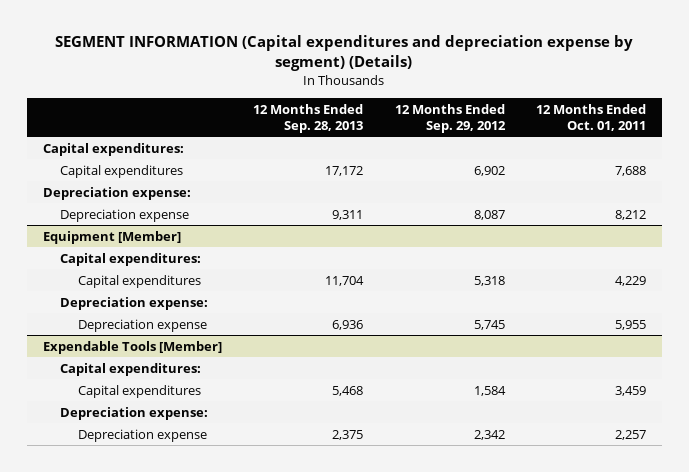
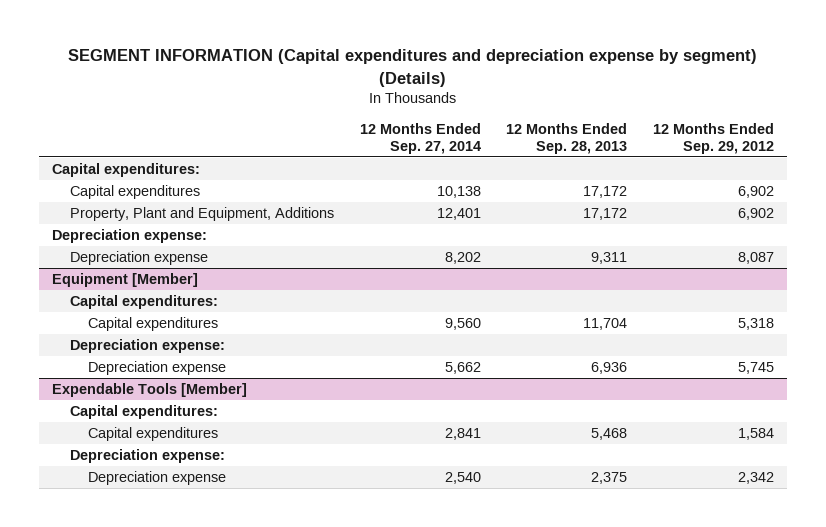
[536,103,647,131] 12 Months Ended Oct. 01, 2011 -> none
none -> [359,122,481,154] 12 Months Ended Sep. 27, 2014
none -> [69,206,334,221] Property, Plant and Equipment, Additions

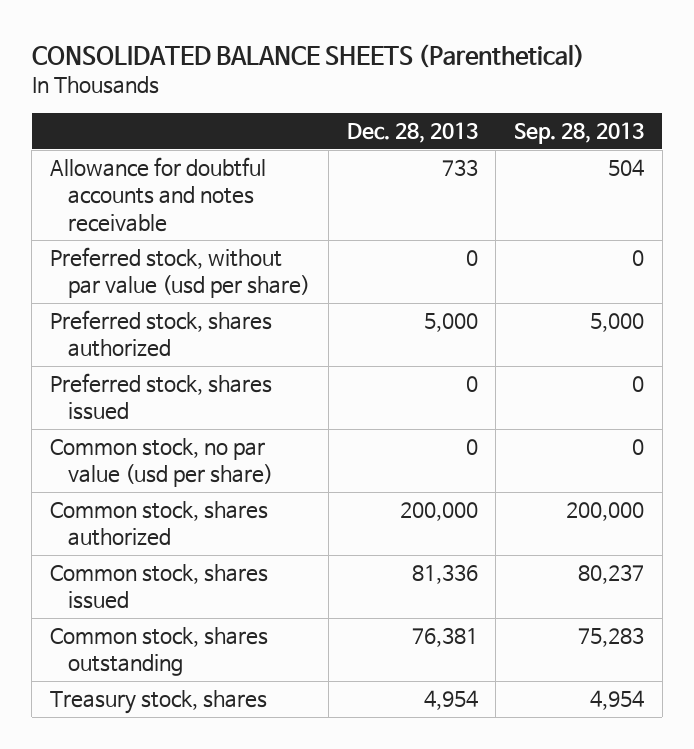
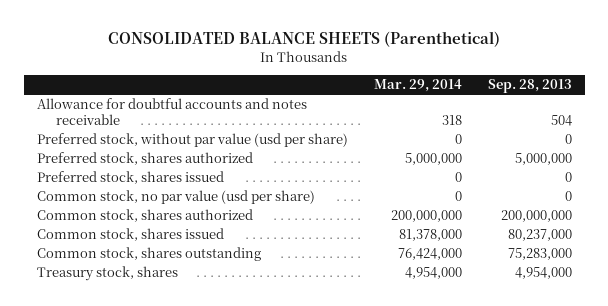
[346,122,478,144] Dec. 28, 2013 -> none
none -> [373,79,462,93] Mar. 29, 2014
[590,313,645,333] 5,000 -> [514,153,572,166] 5,000,000
[566,502,645,522] 200,000 -> [500,210,572,223] 200,000,000
[578,564,645,585] 80,237 -> [507,229,572,242] 80,237,000
[578,627,645,648] 75,283 -> [507,248,572,261] 75,283,000
[590,690,645,711] 4,954 -> [514,267,572,280] 4,954,000

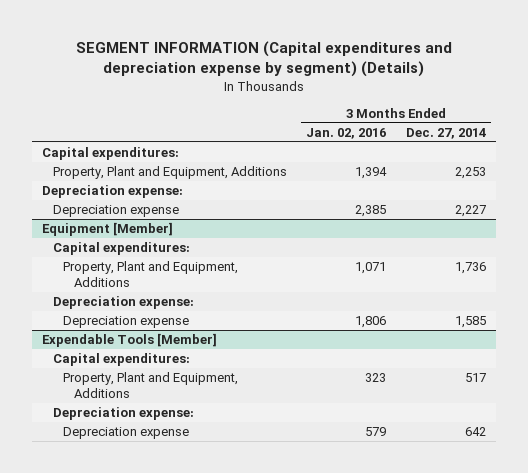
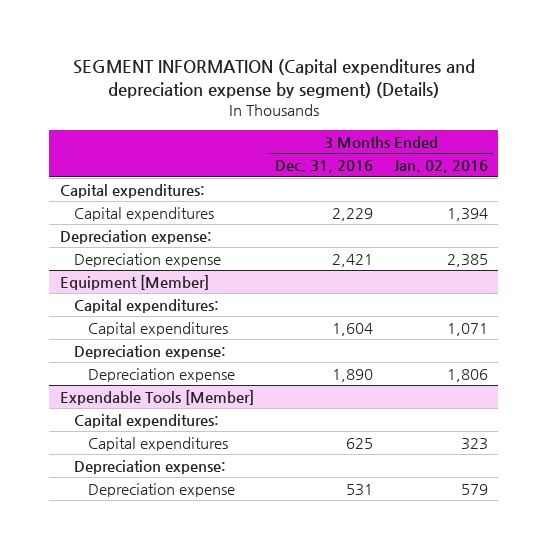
[406,127,487,139] Dec. 27, 2014 -> none
none -> [274,160,373,174] Dec. 31, 2016
[52,166,287,180] Property, Plant and Equipment, Additions -> [73,206,214,221] Capital expenditures
[63,261,239,287] Property, Plant and Equipment, Additions -> [88,321,229,336] Capital expenditures
[63,372,239,398] Property, Plant and Equipment, Additions -> [88,436,229,451] Capital expenditures

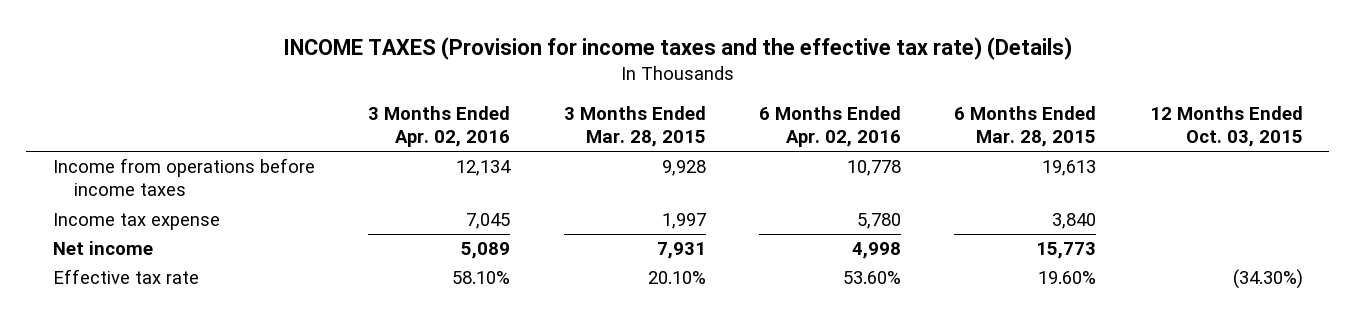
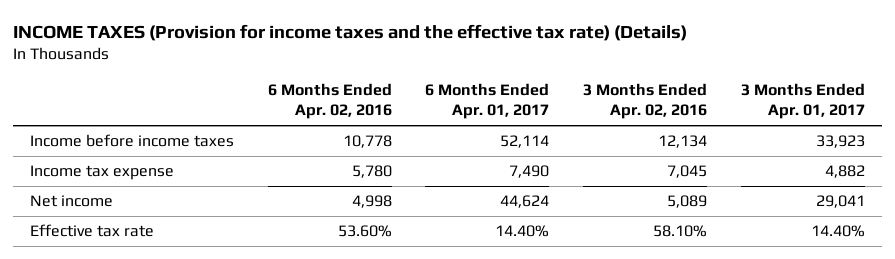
[563,105,706,148] 3 Months Ended Mar. 28, 2015 -> none
[954,105,1097,148] 6 Months Ended Mar. 28, 2015 -> none
[1149,105,1303,148] 12 Months Ended Oct. 03, 2015 -> none
none -> [425,83,550,120] 6 Months Ended Apr. 01, 2017
none -> [741,83,866,120] 3 Months Ended Apr. 01, 2017
[52,158,315,197] Income from operations before income taxes -> [29,134,234,148] Income before income taxes

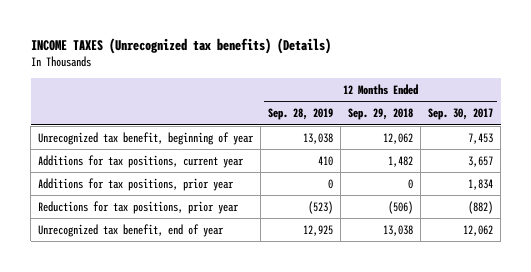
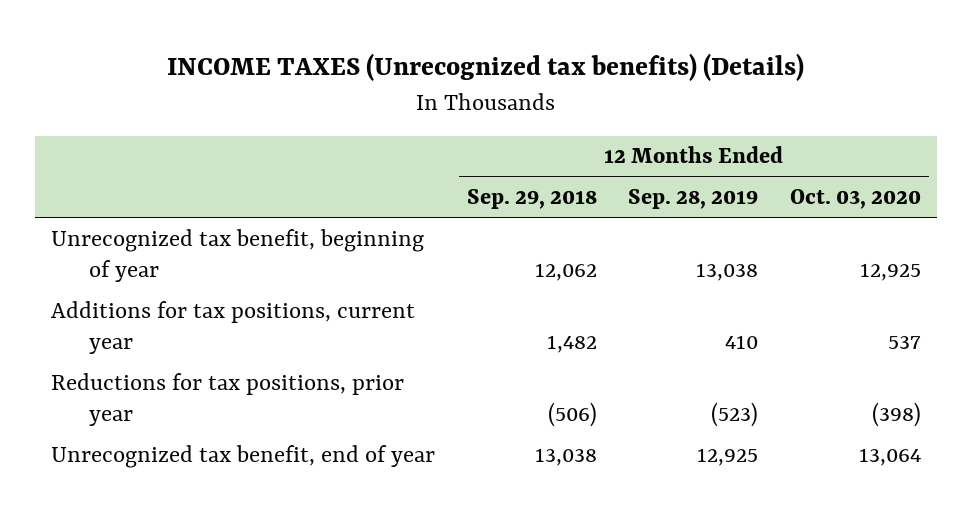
[428,108,494,121] Sep. 30, 2017 -> none
none -> [790,189,922,210] Oct. 03, 2020
[38,177,235,191] Additions for tax positions, prior year -> none

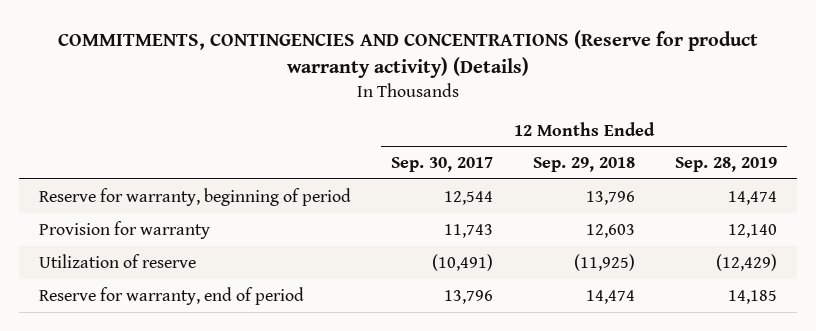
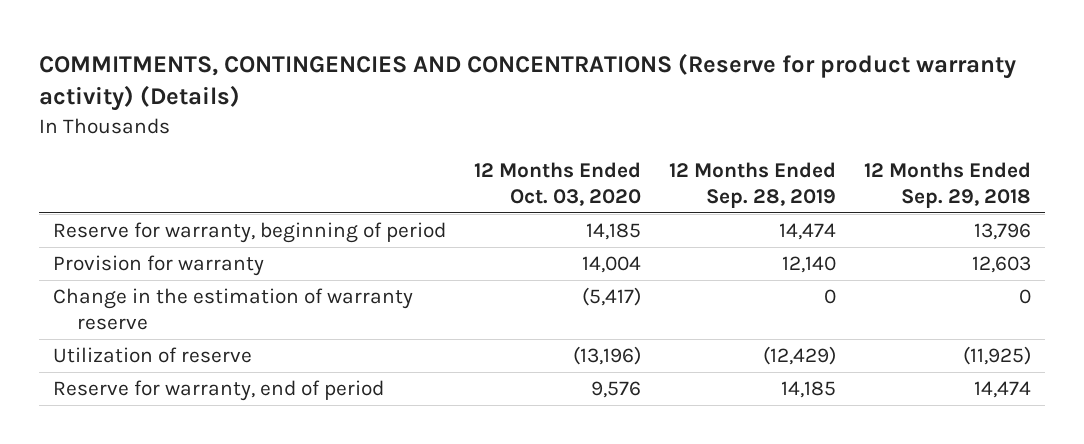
[391,157,494,173] Sep. 30, 2017 -> none
none -> [474,162,642,206] 12 Months Ended Oct. 03, 2020
none -> [53,288,414,330] Change in the estimation of warranty reserve

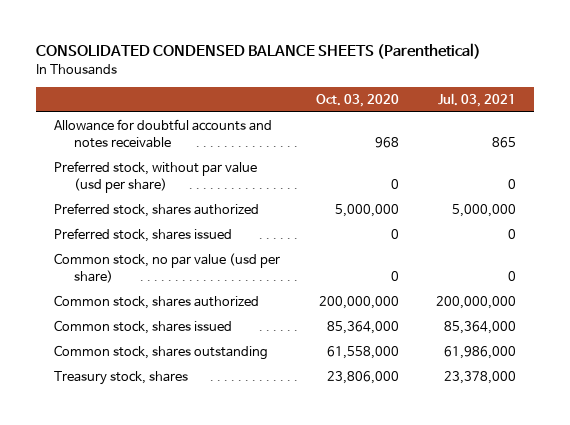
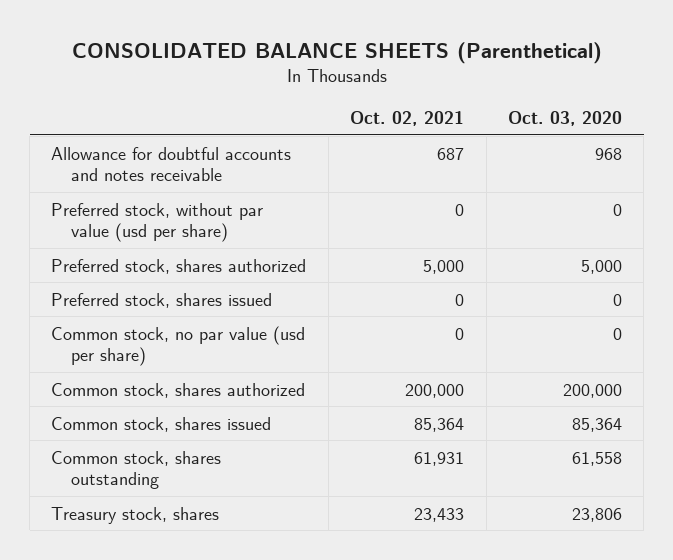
[35,43,481,60] CONSOLIDATED CONDENSED BALANCE SHEETS (Parenthetical) -> [71,41,602,64] CONSOLIDATED BALANCE SHEETS (Parenthetical)
[437,92,516,107] Jul. 03, 2021 -> none
none -> [350,111,465,127] Oct. 02, 2021
[335,204,400,218] 5,000,000 -> [580,259,622,274] 5,000
[319,296,400,310] 200,000,000 -> [562,383,622,398] 200,000
[327,321,400,335] 85,364,000 -> [571,417,622,432] 85,364
[327,346,400,360] 61,558,000 -> [571,451,622,466] 61,558
[327,371,400,385] 23,806,000 -> [571,507,622,522] 23,806

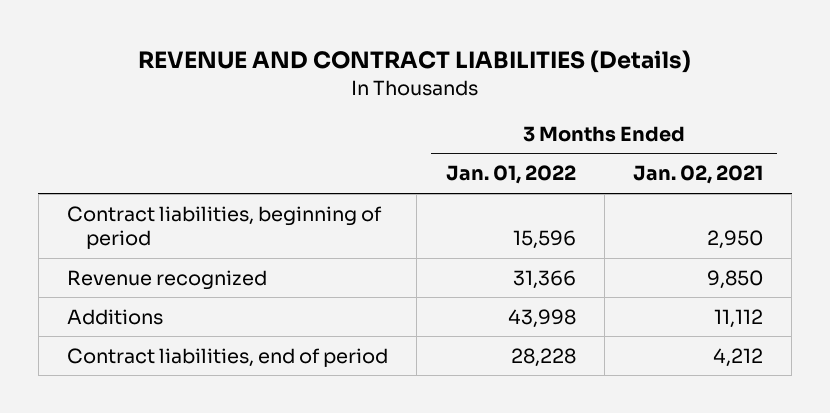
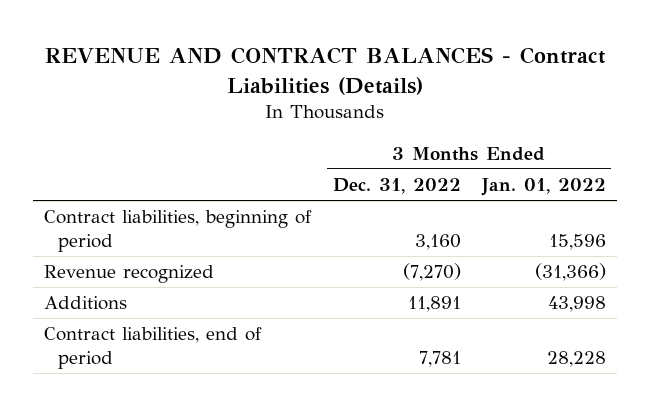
[138,50,692,74] REVENUE AND CONTRACT LIABILITIES (Details) -> [45,47,607,95] REVENUE AND CONTRACT BALANCES - Contract Liabilities (Details)
[633,165,764,185] Jan. 02, 2021 -> none
none -> [332,178,461,195] Dec. 31, 2022
[512,269,576,289] 31,366 -> [535,263,607,282] (31,366)

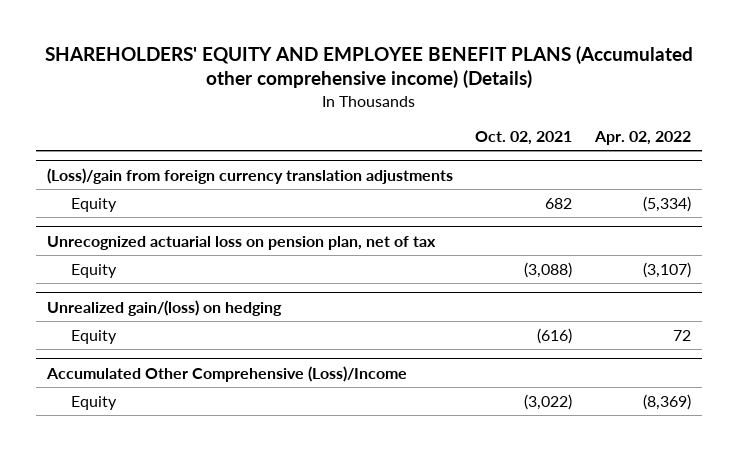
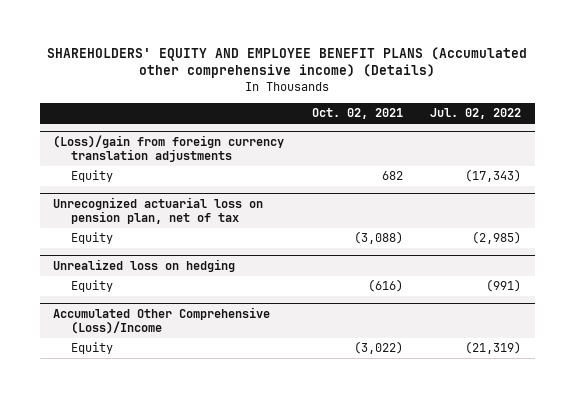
[593,131,691,146] Apr. 02, 2022 -> none
none -> [429,108,521,120] Jul. 02, 2022
[47,299,283,316] Unrealized gain/(loss) on hedging -> [53,258,236,272] Unrealized loss on hedging

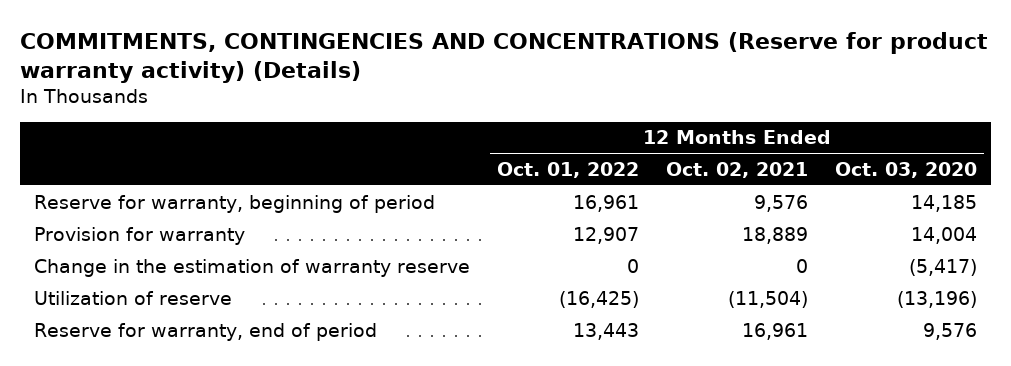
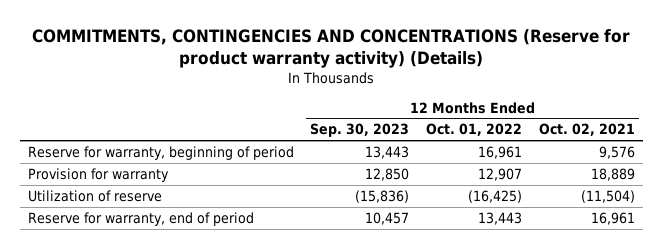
[835,161,978,178] Oct. 03, 2020 -> none
none -> [310,123,410,138] Sep. 30, 2023
[33,258,470,277] Change in the estimation of warranty reserve -> none

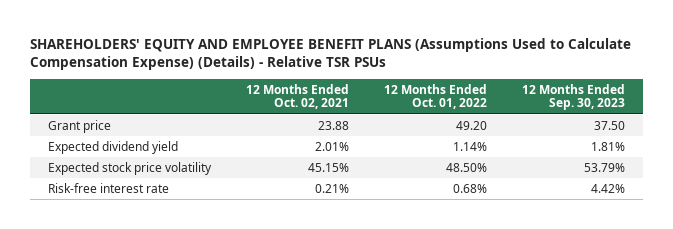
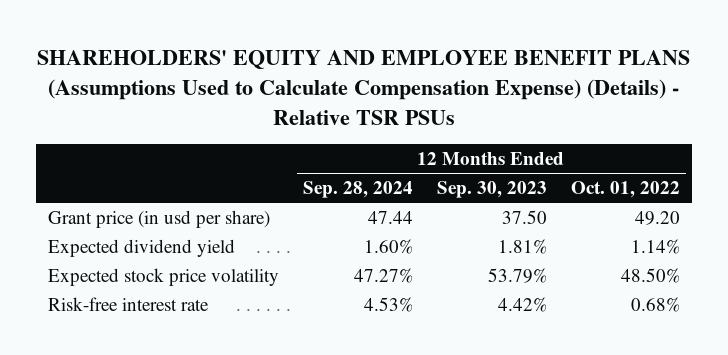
[246,83,350,110] 12 Months Ended Oct. 02, 2021 -> none
none -> [302,181,413,199] Sep. 28, 2024
[47,119,111,133] Grant price -> [47,209,270,228] Grant price (in usd per share)

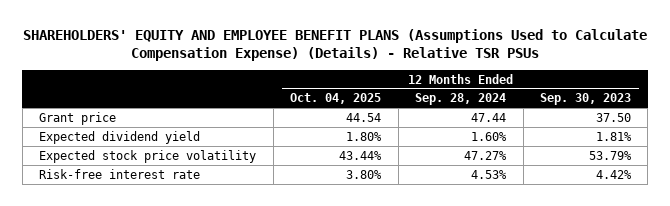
[570,181,680,199] Oct. 01, 2022 -> none
none -> [290,93,382,105] Oct. 04, 2025
[47,209,270,228] Grant price (in usd per share) -> [39,111,117,125] Grant price

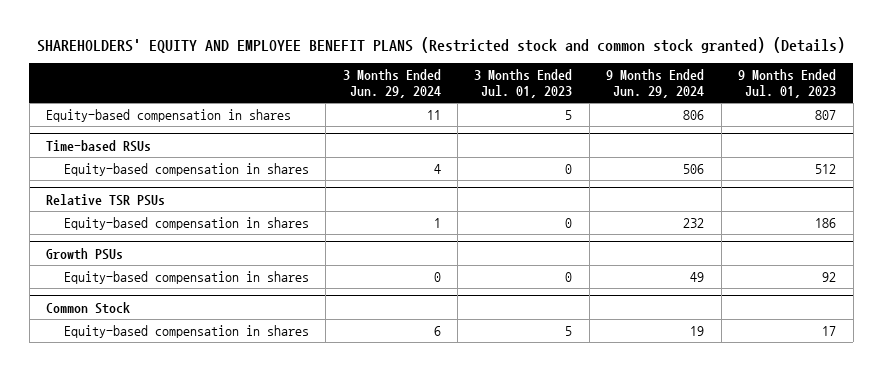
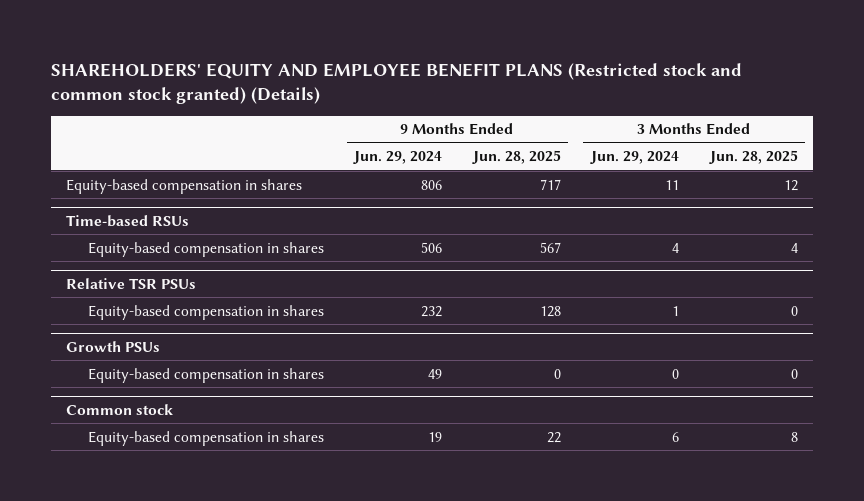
[474,68,573,98] 3 Months Ended Jul. 01, 2023 -> none
[738,68,837,98] 9 Months Ended Jul. 01, 2023 -> none
none -> [471,150,561,165] Jun. 28, 2025
none -> [708,150,798,165] Jun. 28, 2025
[46,301,131,314] Common Stock -> [66,403,174,415] Common stock

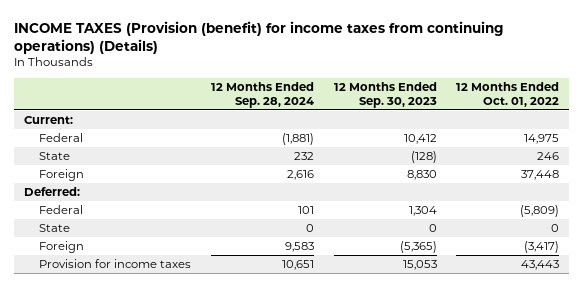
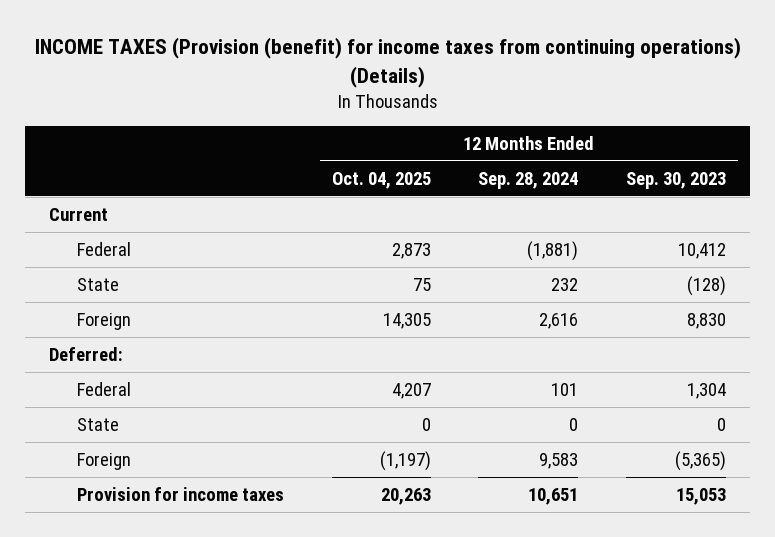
[456,82,560,107] 12 Months Ended Oct. 01, 2022 -> none
none -> [331,171,431,189] Oct. 04, 2025
[24,115,74,124] Current: -> [49,207,109,221] Current

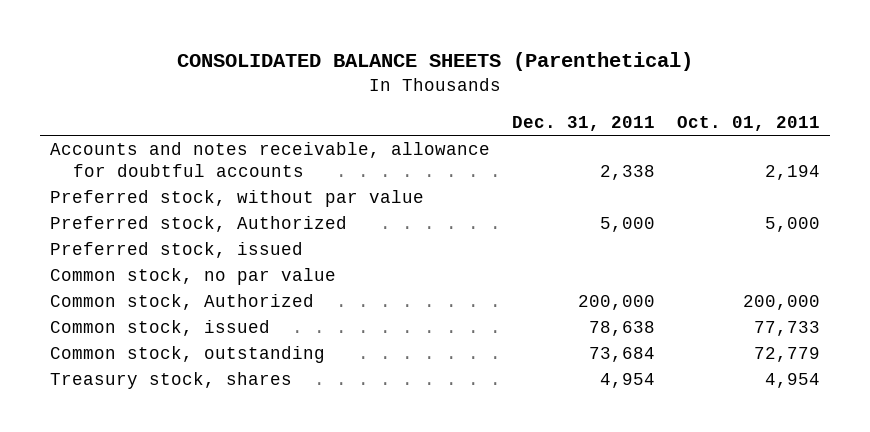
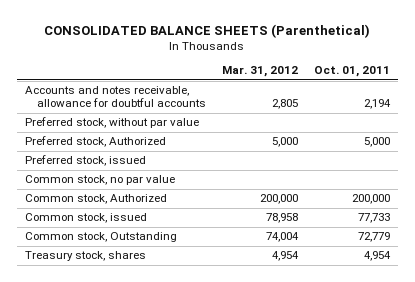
[512,115,656,131] Dec. 31, 2011 -> none
none -> [221,66,298,78] Mar. 31, 2012
[50,345,326,363] Common stock, outstanding -> [24,232,177,243] Common stock, Outstanding

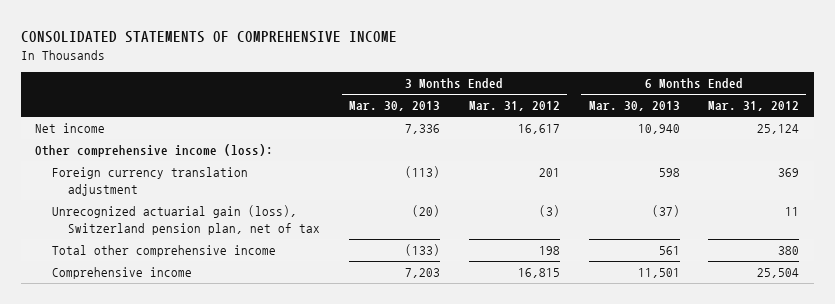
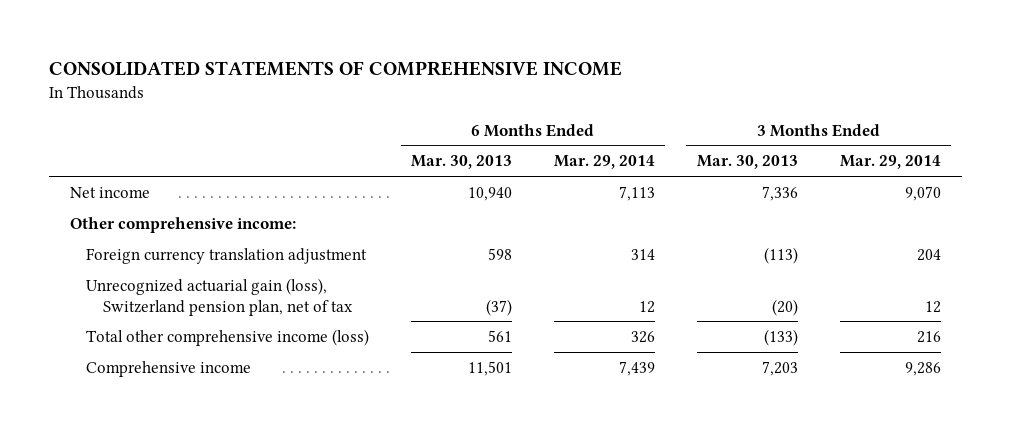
[468,101,560,112] Mar. 31, 2012 -> none
[708,101,800,112] Mar. 31, 2012 -> none
none -> [554,155,656,170] Mar. 29, 2014
none -> [839,155,941,170] Mar. 29, 2014
[35,144,274,158] Other comprehensive income (loss): -> [69,216,296,233] Other comprehensive income:
[51,245,276,258] Total other comprehensive income -> [86,328,370,346] Total other comprehensive income (loss)

